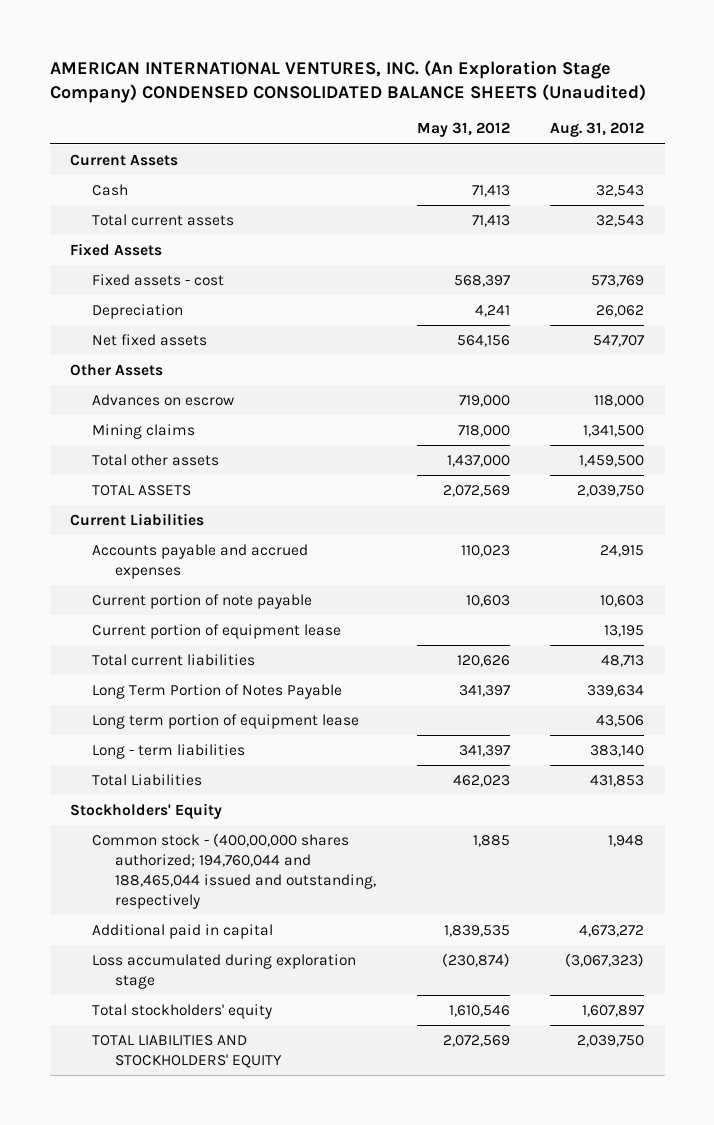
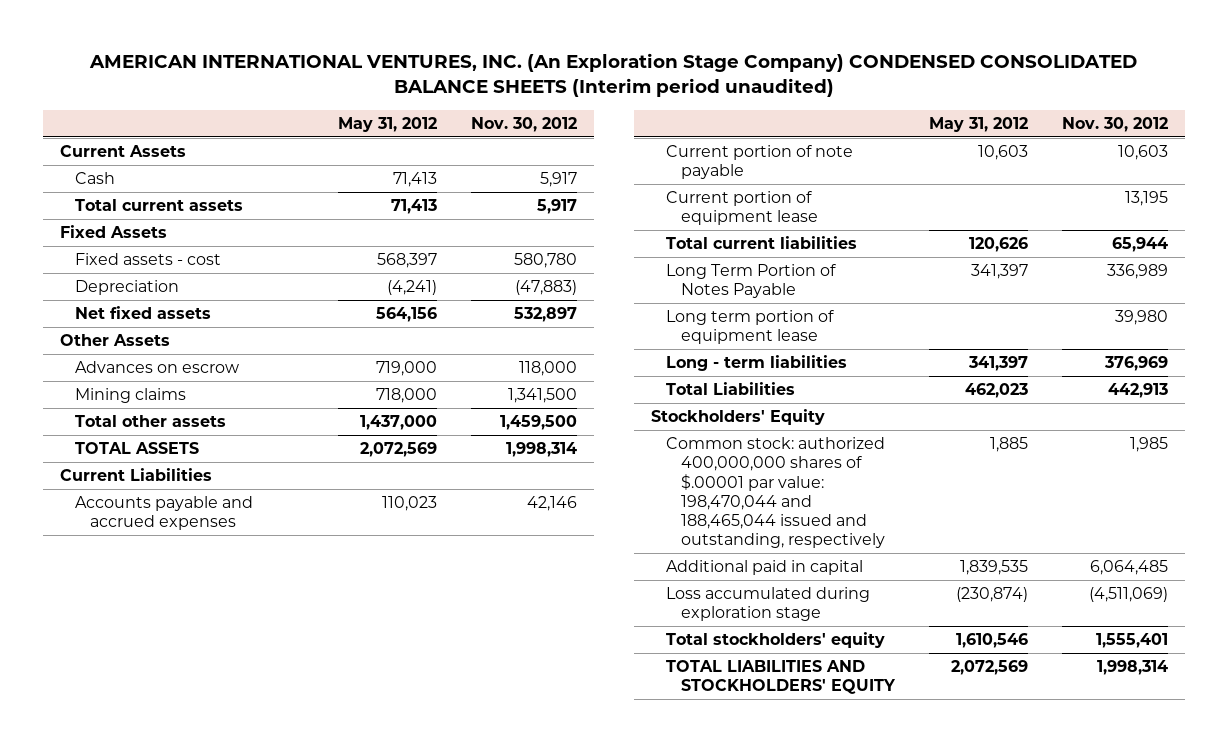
[49,59,646,104] AMERICAN INTERNATIONAL VENTURES, INC. (An Exploration Stage Company) CONDENSED CONSOLIDATED BALANCE SHEETS (Unaudited) -> [89,53,1138,98] AMERICAN INTERNATIONAL VENTURES, INC. (An Exploration Stage Company) CONDENSED CONSOLIDATED BALANCE SHEETS (Interim period unaudited)
[550,122,645,138] Aug. 31, 2012 -> none
none -> [470,116,577,132] Nov. 30, 2012
[474,304,510,317] 4,241 -> [386,280,437,296] (4,241)
[92,832,376,909] Common stock - (400,00,000 shares authorized; 194,760,044 and 188,465,044 issued and outstanding, respectively -> [666,437,886,548] Common stock: authorized 400,000,000 shares of $.00001 par value: 198,470,044 and 188,465,044 issued and outstanding, respectively

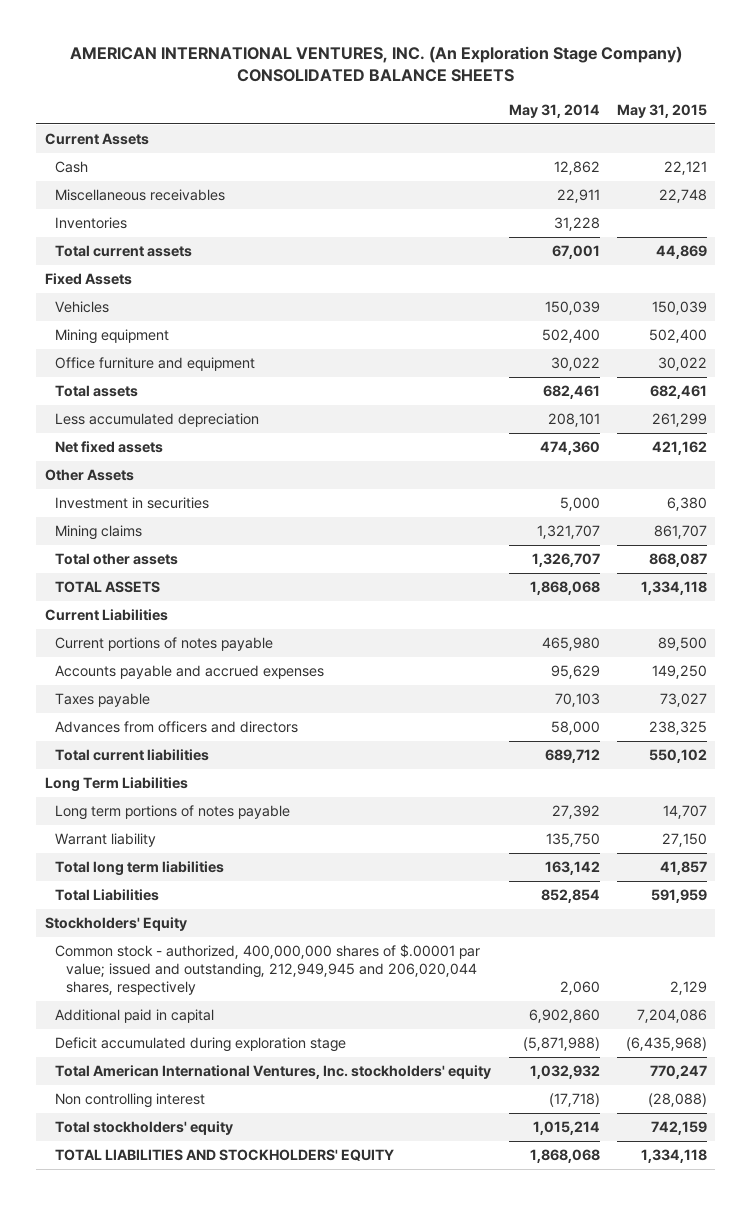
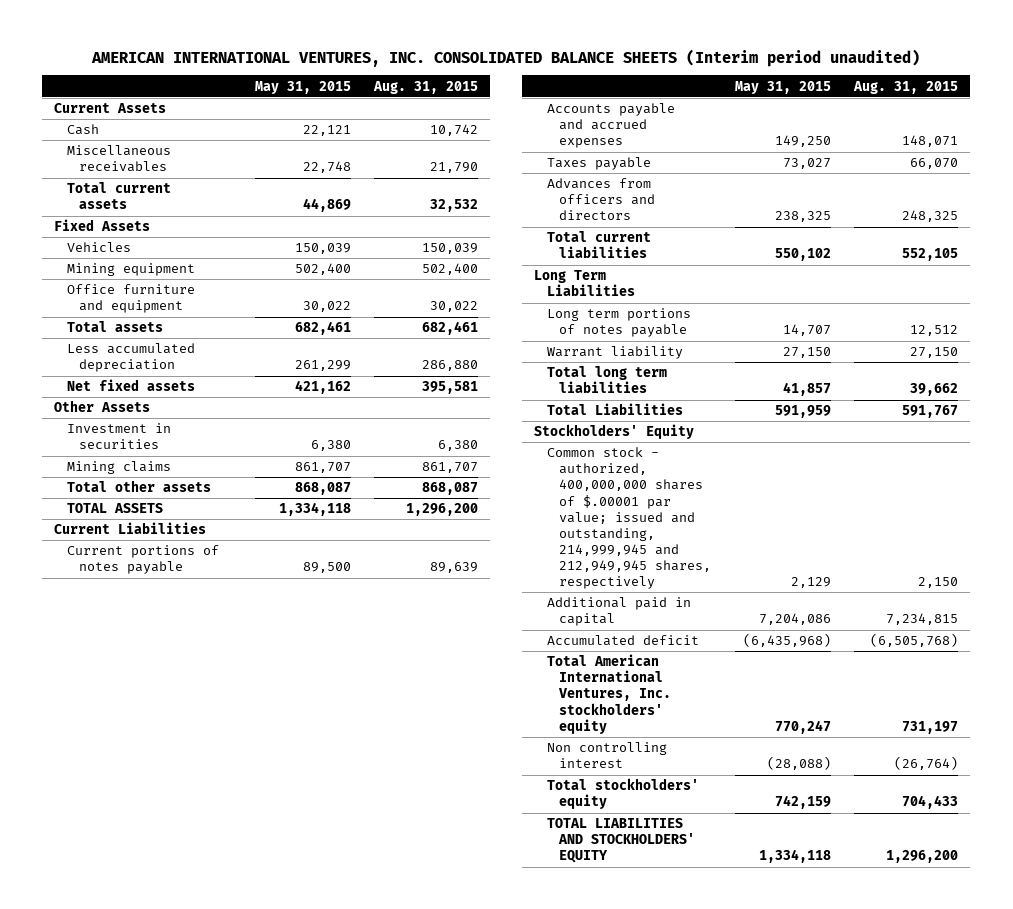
[69,45,682,83] AMERICAN INTERNATIONAL VENTURES, INC. (An Exploration Stage Company) CONSOLIDATED BALANCE SHEETS -> [91,48,921,67] AMERICAN INTERNATIONAL VENTURES, INC. CONSOLIDATED BALANCE SHEETS (Interim period unaudited)
[508,103,600,118] May 31, 2014 -> none
none -> [373,80,479,94] Aug. 31, 2015
[55,217,128,230] Inventories -> none
[55,944,481,995] Common stock - authorized, 400,000,000 shares of $.00001 par value; issued and outstanding, 212,949,945 and 206,020,044 shares, respectively -> [546,447,712,590] Common stock - authorized, 400,000,000 shares of $.00001 par value; issued and outstanding, 214,999,945 and 212,949,945 shares, respectively
[55,1037,347,1053] Deficit accumulated during exploration stage -> [546,635,699,647] Accumulated deficit

